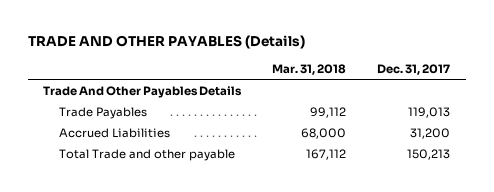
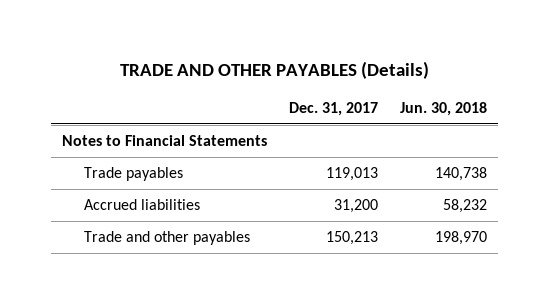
[272,63,347,75] Mar. 31, 2018 -> none
none -> [400,102,488,117] Jun. 30, 2018
[43,85,243,98] Trade And Other Payables Details -> none
none -> [61,135,267,147] Notes to Financial Statements
[59,106,148,119] Trade Payables -> [84,167,184,182] Trade payables
[59,127,171,138] Accrued Liabilities -> [84,199,201,211] Accrued liabilities
[59,148,236,161] Total Trade and other payable -> [84,231,251,246] Trade and other payables

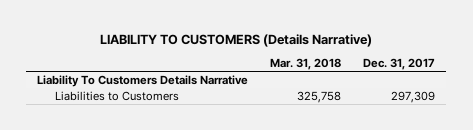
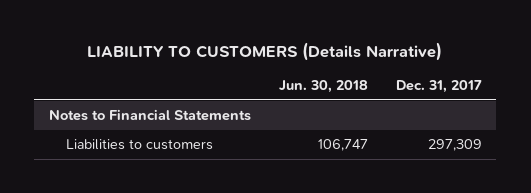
[270,58,342,71] Mar. 31, 2018 -> none
none -> [278,80,368,94] Jun. 30, 2018
[37,75,249,88] Liability To Customers Details Narrative -> none
none -> [48,109,251,122] Notes to Financial Statements
[55,91,180,102] Liabilities to Customers -> [66,139,214,151] Liabilities to customers

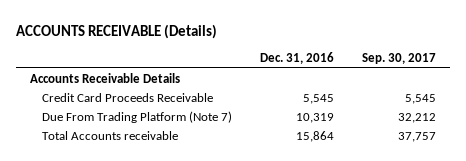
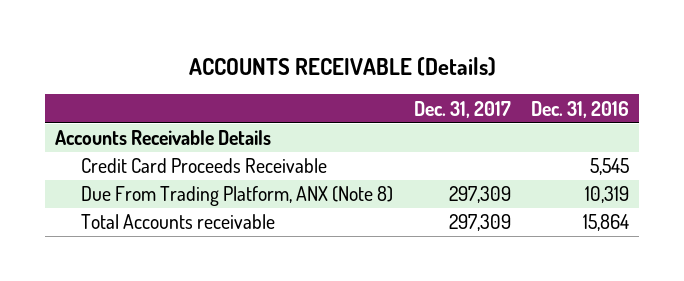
[361,53,436,65] Sep. 30, 2017 -> none
none -> [413,100,511,118] Dec. 31, 2017
[42,110,233,123] Due From Trading Platform (Note 7) -> [80,186,393,207] Due From Trading Platform, ANX (Note 8)

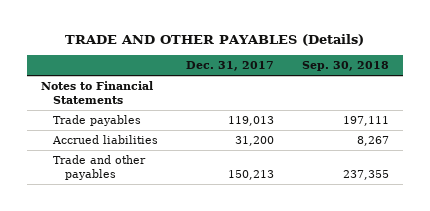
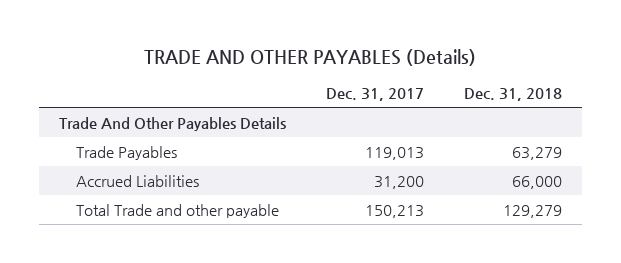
[301,60,389,71] Sep. 30, 2018 -> none
none -> [463,87,562,101] Dec. 31, 2018
[40,81,153,104] Notes to Financial Statements -> none
none -> [59,116,287,131] Trade And Other Payables Details
[52,115,141,127] Trade payables -> [76,145,178,160] Trade Payables
[51,135,158,145] Accrued liabilities -> [76,174,200,187] Accrued Liabilities
[52,155,146,180] Trade and other payables -> [76,203,280,218] Total Trade and other payable

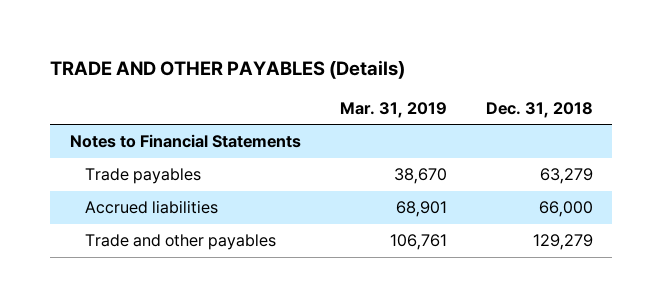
[325,87,424,101] Dec. 31, 2017 -> none
none -> [339,101,447,118] Mar. 31, 2019
[59,116,287,131] Trade And Other Payables Details -> none
none -> [69,134,301,149] Notes to Financial Statements
[76,145,178,160] Trade Payables -> [84,168,201,185] Trade payables
[76,174,200,187] Accrued Liabilities -> [84,200,218,215] Accrued liabilities
[76,203,280,218] Total Trade and other payable -> [84,234,276,251] Trade and other payables

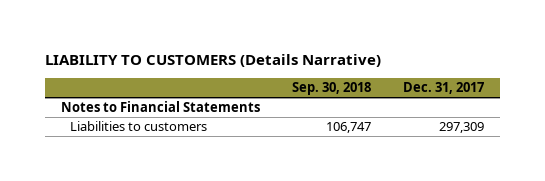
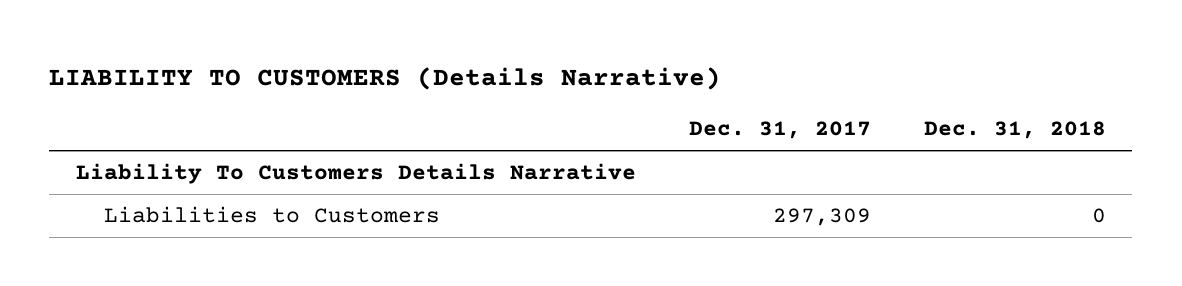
[291,82,371,96] Sep. 30, 2018 -> none
none -> [923,121,1106,140] Dec. 31, 2018
[60,101,260,113] Notes to Financial Statements -> none
none -> [75,163,636,185] Liability To Customers Details Narrative
[70,121,208,132] Liabilities to customers -> [103,206,440,224] Liabilities to Customers

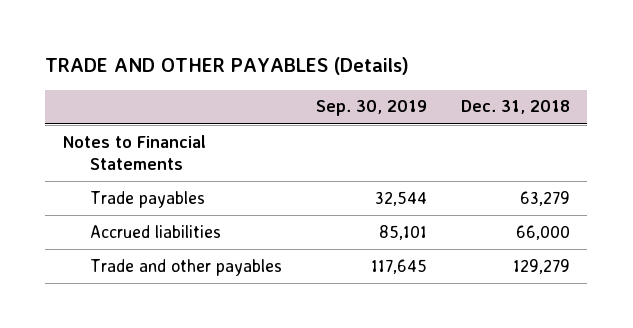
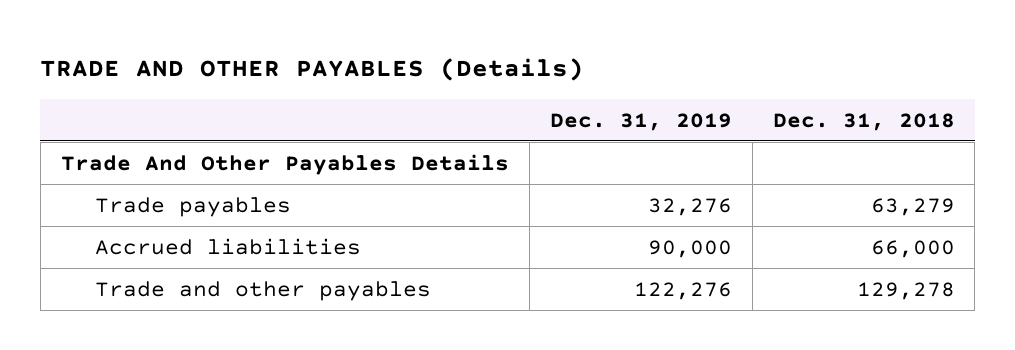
[316,100,428,117] Sep. 30, 2019 -> none
none -> [549,112,732,131] Dec. 31, 2019
[62,134,206,171] Notes to Financial Statements -> none
none -> [60,153,509,175] Trade And Other Payables Details
[513,258,571,274] 129,279 -> [856,281,955,300] 129,278

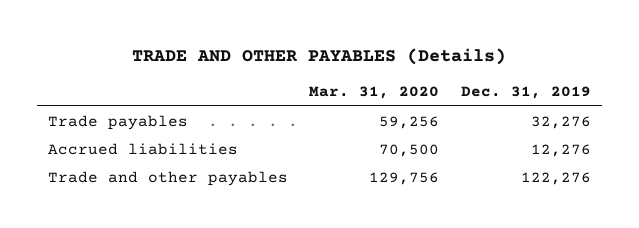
[772,112,955,131] Dec. 31, 2018 -> none
none -> [309,86,440,100] Mar. 31, 2020
[60,153,509,175] Trade And Other Payables Details -> none
[647,239,732,258] 90,000 -> [531,143,592,157] 12,276

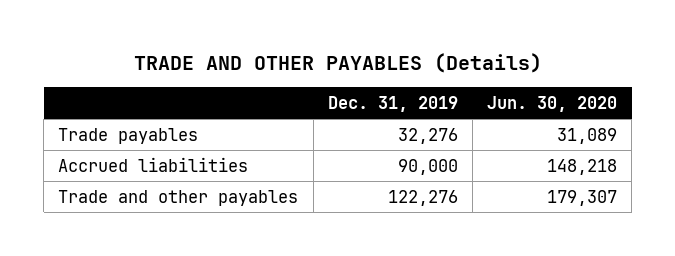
[309,86,440,100] Mar. 31, 2020 -> none
none -> [487,95,618,112] Jun. 30, 2020
[531,143,592,157] 12,276 -> [397,158,458,175] 90,000

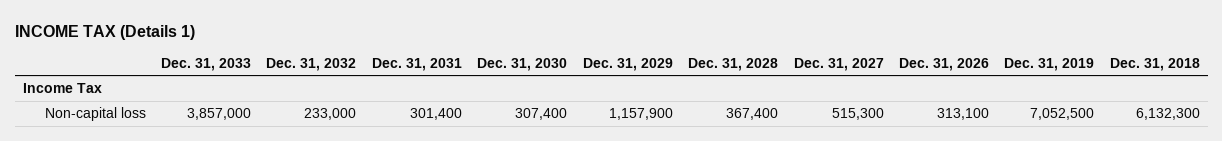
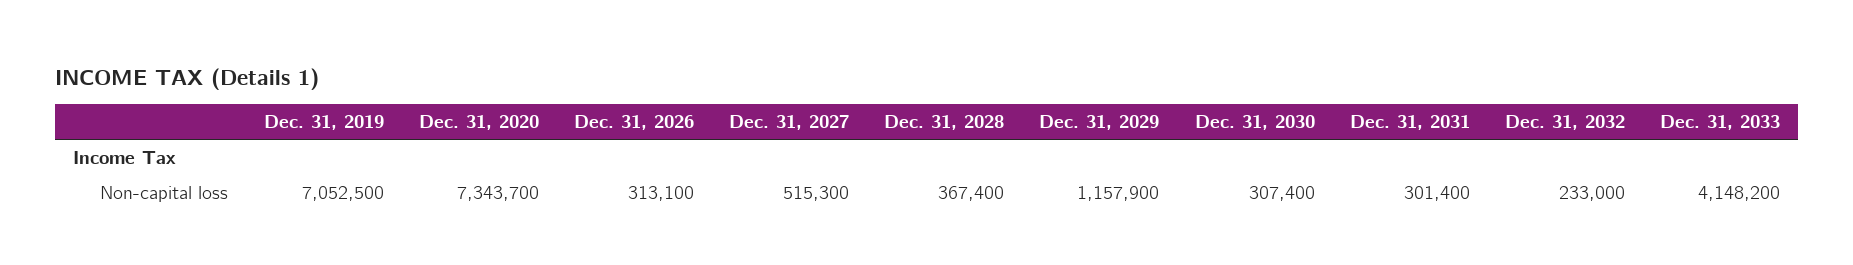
[1109,57,1200,71] Dec. 31, 2018 -> none
none -> [418,115,539,131] Dec. 31, 2020
[187,108,252,121] 3,857,000 -> [1698,186,1781,202] 4,148,200

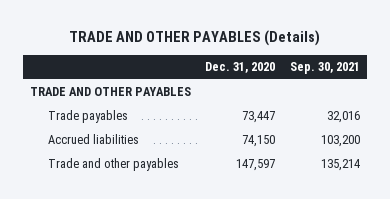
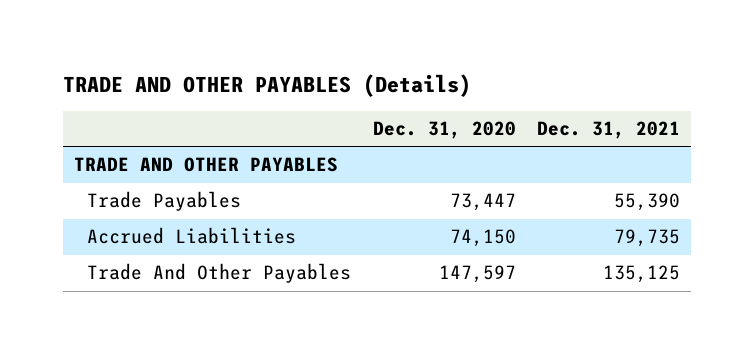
[289,62,360,75] Sep. 30, 2021 -> none
none -> [537,121,681,140] Dec. 31, 2021
[47,110,128,124] Trade payables -> [87,191,242,212] Trade Payables
[47,134,139,145] Accrued liabilities -> [87,227,297,245] Accrued Liabilities
[47,158,179,172] Trade and other payables -> [87,263,352,284] Trade And Other Payables

